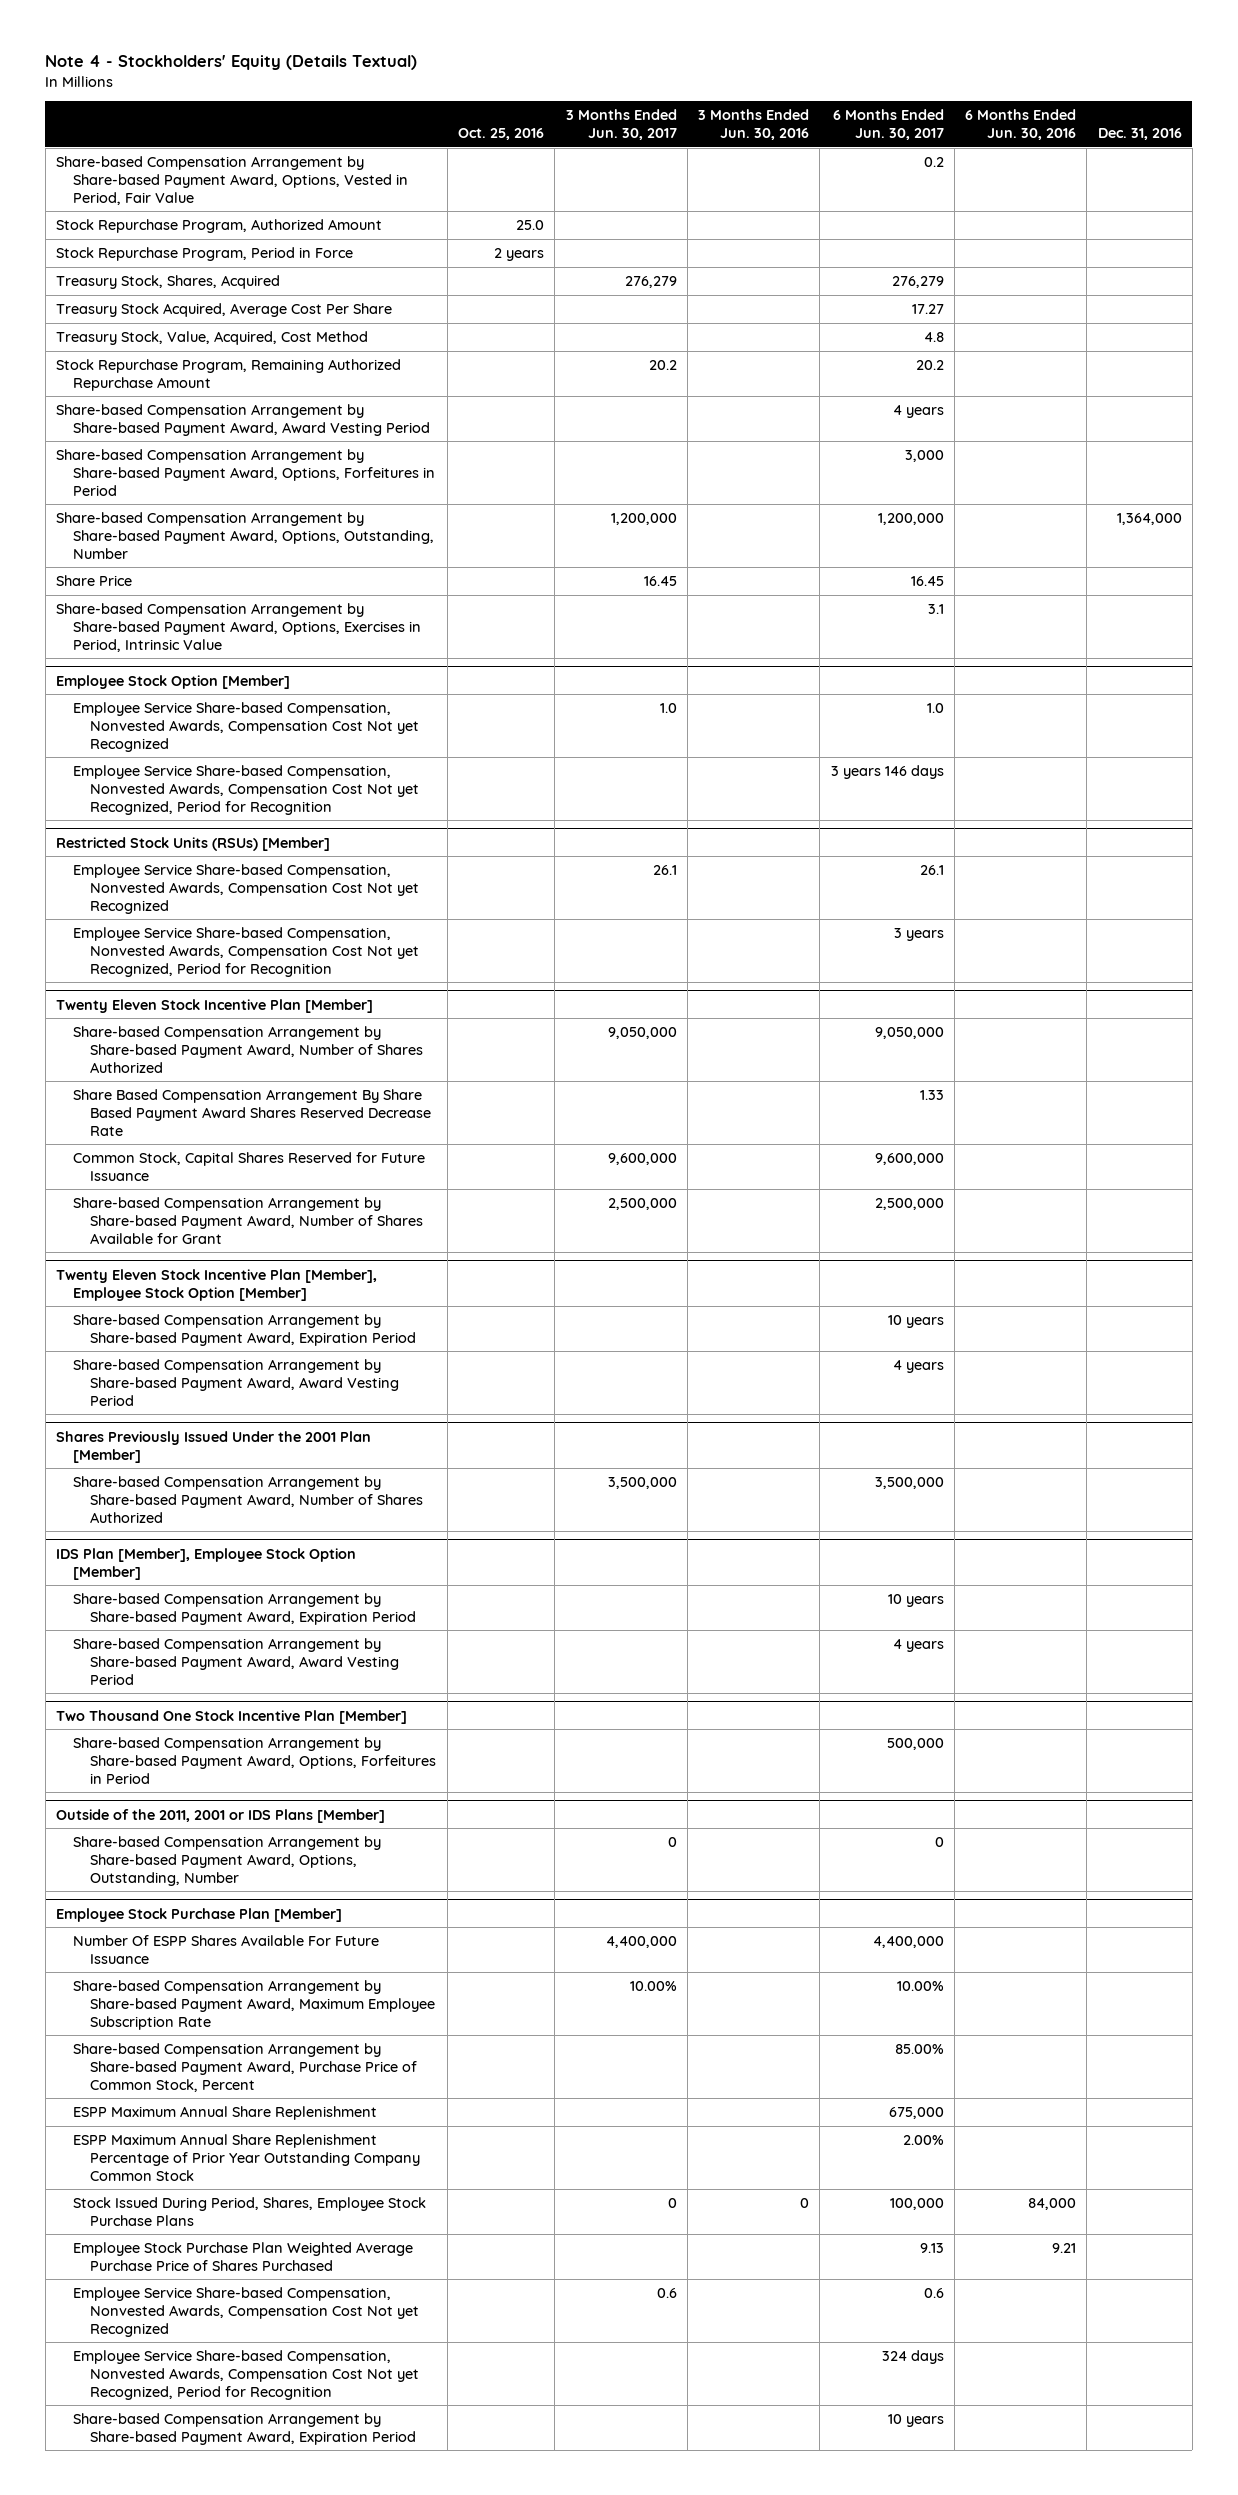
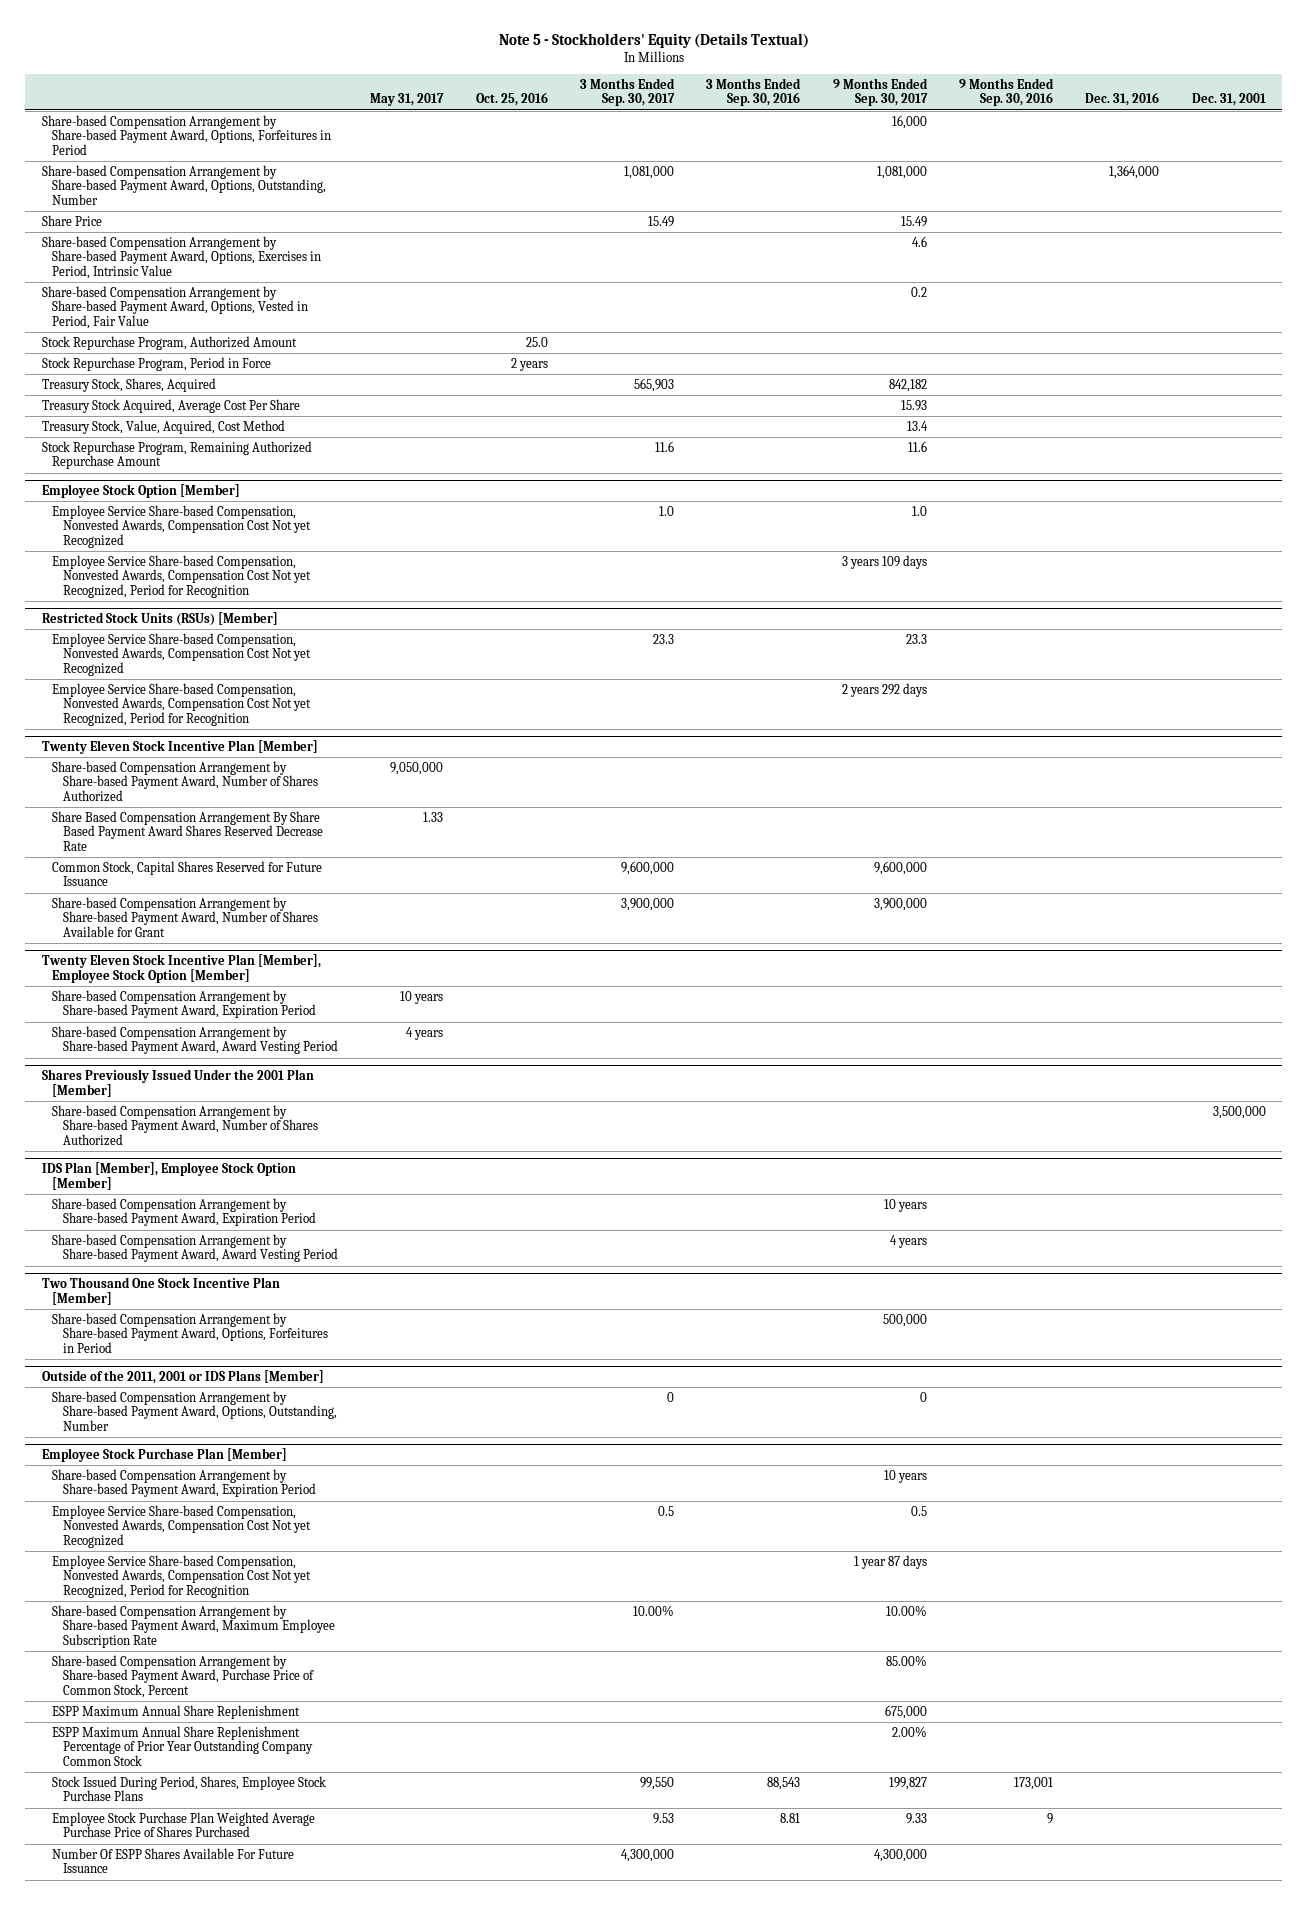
[45,55,418,71] Note 4 - Stockholders' Equity (Details Textual) -> [498,32,809,48] Note 5 - Stockholders' Equity (Details Textual)
[565,109,677,141] 3 Months Ended Jun. 30, 2017 -> none
[698,109,810,141] 3 Months Ended Jun. 30, 2016 -> none
[832,109,944,141] 6 Months Ended Jun. 30, 2017 -> none
[965,109,1077,141] 6 Months Ended Jun. 30, 2016 -> none
none -> [370,93,445,107] May 31, 2017
none -> [579,77,675,107] 3 Months Ended Sep. 30, 2017
none -> [706,77,802,107] 3 Months Ended Sep. 30, 2016
none -> [832,77,928,107] 9 Months Ended Sep. 30, 2017
none -> [959,77,1055,107] 9 Months Ended Sep. 30, 2016
none -> [1191,93,1266,107] Dec. 31, 2001
[55,448,436,496] Share-based Compensation Arrangement by Share-based Payment Award, Options, Forfeitures in Period -> [41,114,332,156] Share-based Compensation Arrangement by Share-based Payment Award, Options, Forfeitures in Period
[55,511,435,559] Share-based Compensation Arrangement by Share-based Payment Award, Options, Outstanding, Number -> [41,164,327,206] Share-based Compensation Arrangement by Share-based Payment Award, Options, Outstanding, Number
[55,574,132,586] Share Price -> [41,214,102,226] Share Price
[55,602,422,652] Share-based Compensation Arrangement by Share-based Payment Award, Options, Exercises in Period, Intrinsic Value -> [41,235,322,280] Share-based Compensation Arrangement by Share-based Payment Award, Options, Exercises in Period, Intrinsic Value
[55,403,431,436] Share-based Compensation Arrangement by Share-based Payment Award, Award Vesting Period -> none
[73,2412,417,2445] Share-based Compensation Arrangement by Share-based Payment Award, Expiration Period -> [52,1468,316,1498] Share-based Compensation Arrangement by Share-based Payment Award, Expiration Period
[73,2286,420,2337] Employee Service Share-based Compensation, Nonvested Awards, Compensation Cost Not yet Recognized -> [52,1504,311,1549] Employee Service Share-based Compensation, Nonvested Awards, Compensation Cost Not yet Recognized
[73,2349,420,2400] Employee Service Share-based Compensation, Nonvested Awards, Compensation Cost Not yet Recognized, Period for Recognition -> [52,1554,311,1599] Employee Service Share-based Compensation, Nonvested Awards, Compensation Cost Not yet Recognized, Period for Recognition
[73,1934,380,1964] Number Of ESPP Shares Available For Future Issuance -> [52,1847,295,1874] Number Of ESPP Shares Available For Future Issuance

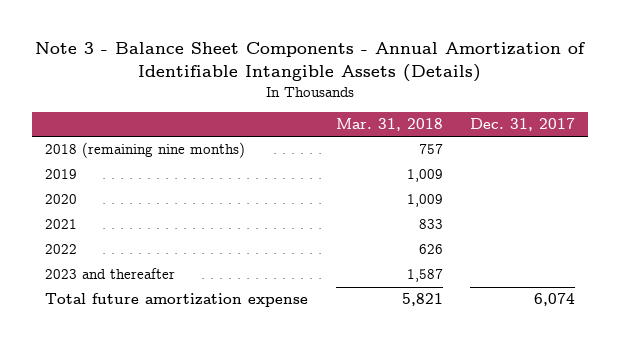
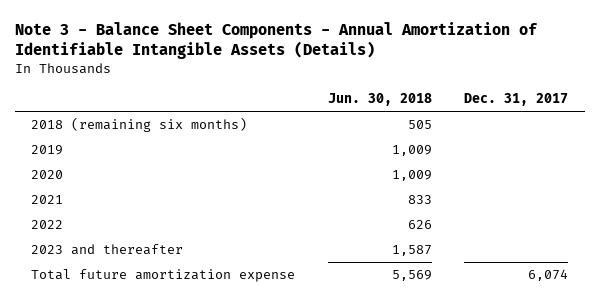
[335,118,443,132] Mar. 31, 2018 -> none
none -> [327,93,432,107] Jun. 30, 2018
[45,142,246,159] 2018 (remaining nine months) -> [31,117,248,133] 2018 (remaining six months)

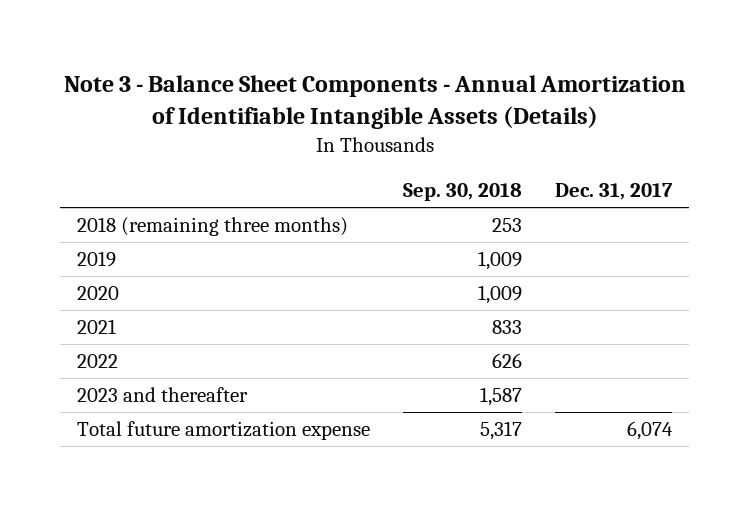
[327,93,432,107] Jun. 30, 2018 -> none
none -> [403,182,523,201] Sep. 30, 2018
[31,117,248,133] 2018 (remaining six months) -> [76,217,348,237] 2018 (remaining three months)

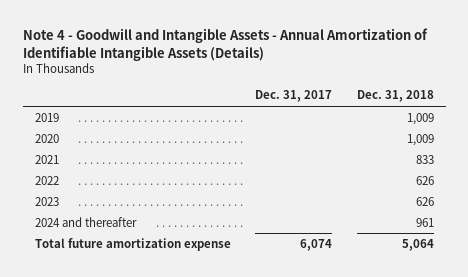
[63,75,686,130] Note 3 - Balance Sheet Components - Annual Amortization of Identifiable Intangible Assets (Details) -> [22,28,428,61] Note 4 - Goodwill and Intangible Assets - Annual Amortization of Identifiable Intangible Assets (Details)
[403,182,523,201] Sep. 30, 2018 -> none
none -> [356,90,434,103] Dec. 31, 2018
[76,217,348,237] 2018 (remaining three months) -> none
none -> [34,196,59,206] 2023
[76,387,248,403] 2023 and thereafter -> [34,216,137,227] 2024 and thereafter

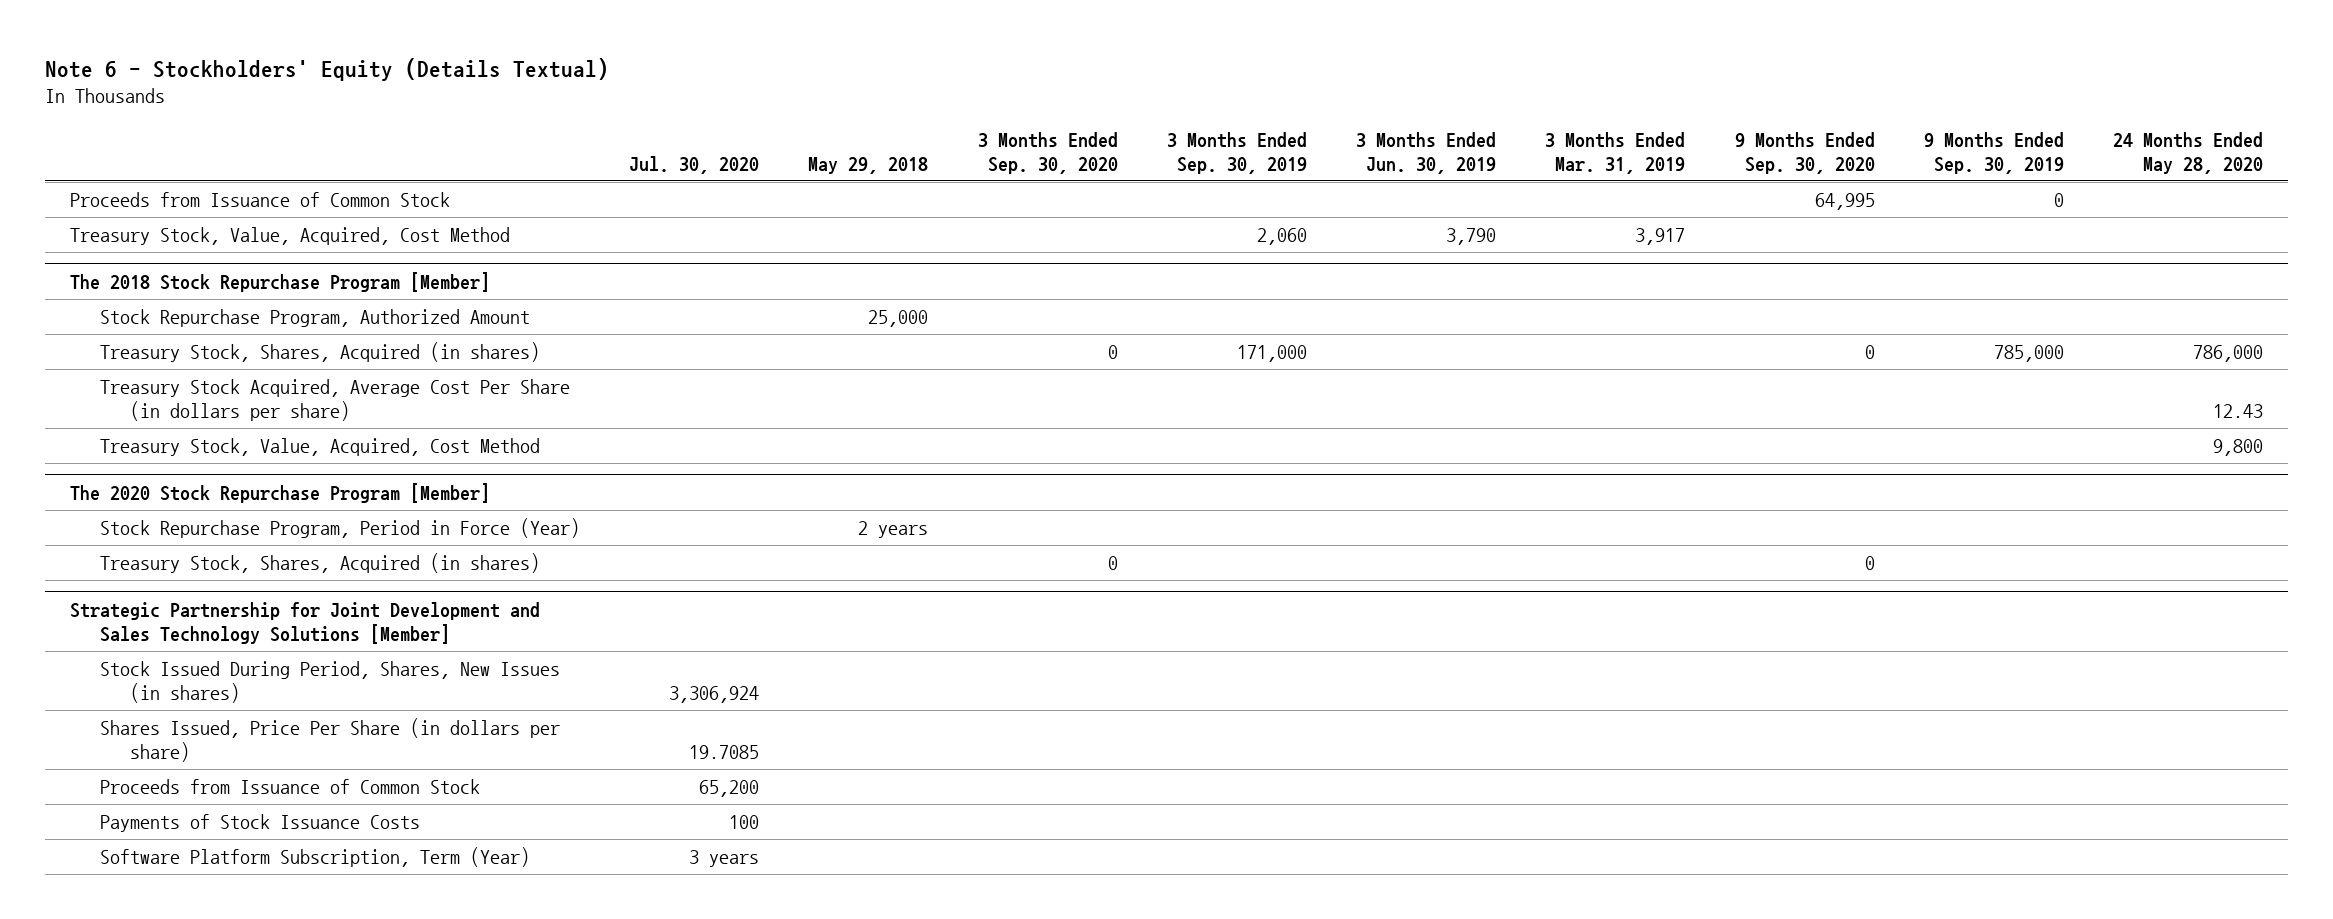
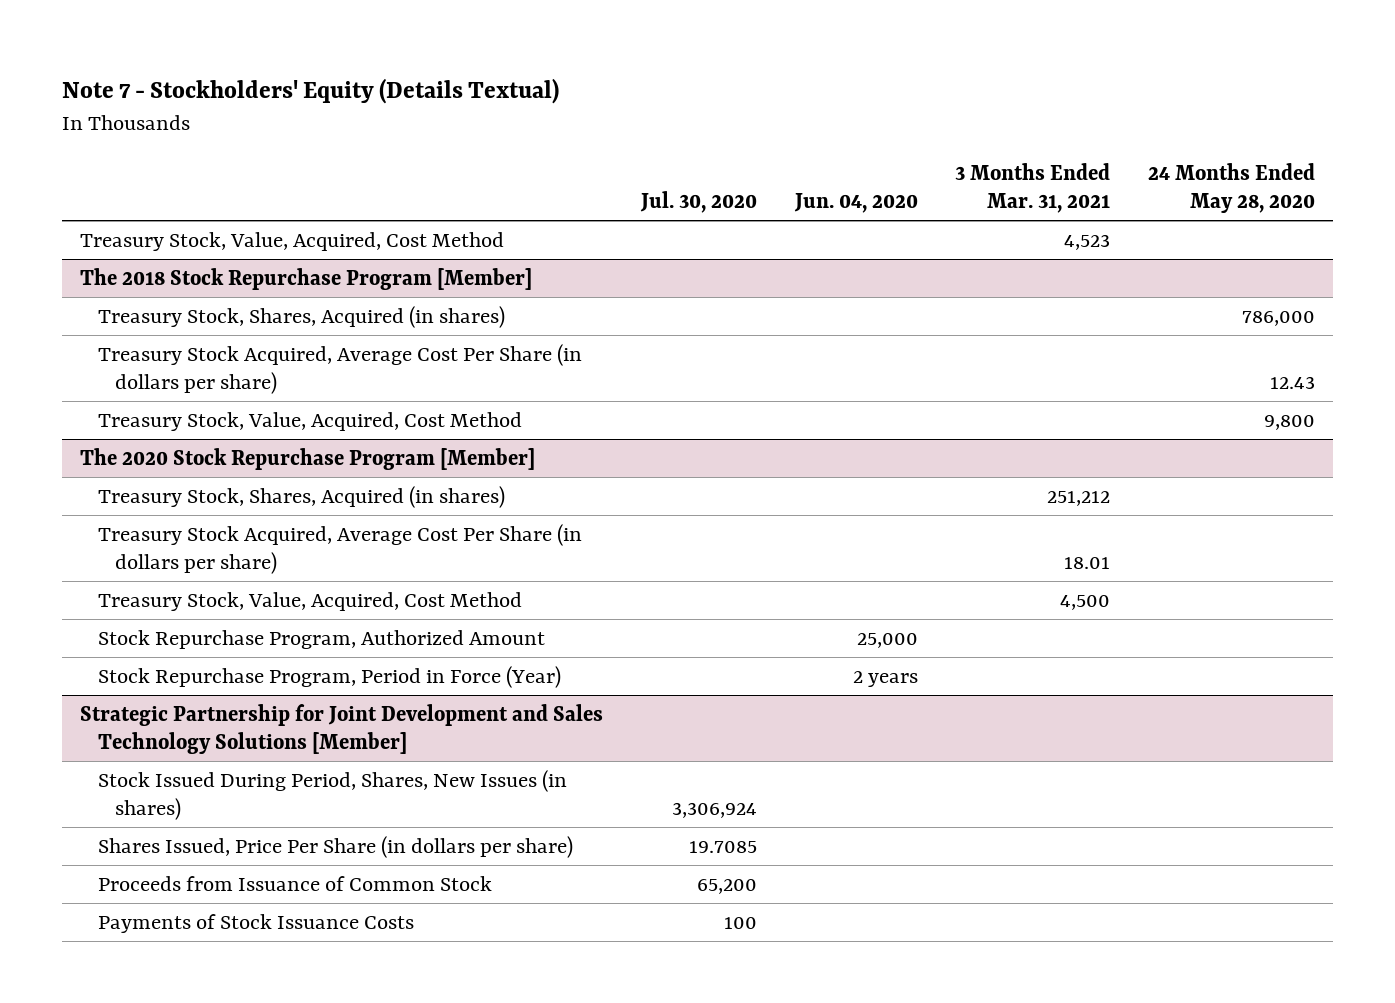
[45,57,610,81] Note 6 - Stockholders' Equity (Details Textual) -> [61,78,559,105] Note 7 - Stockholders' Equity (Details Textual)
[808,156,929,174] May 29, 2018 -> none
[977,131,1118,174] 3 Months Ended Sep. 30, 2020 -> none
[1166,131,1307,174] 3 Months Ended Sep. 30, 2019 -> none
[1356,131,1497,174] 3 Months Ended Jun. 30, 2019 -> none
[1545,131,1686,174] 3 Months Ended Mar. 31, 2019 -> none
[1734,131,1875,174] 9 Months Ended Sep. 30, 2020 -> none
[1923,131,2064,174] 9 Months Ended Sep. 30, 2019 -> none
none -> [793,192,918,213] Jun. 04, 2020
none -> [955,162,1111,213] 3 Months Ended Mar. 31, 2021
[69,191,450,207] Proceeds from Issuance of Common Stock -> none
[99,308,530,327] Stock Repurchase Program, Authorized Amount -> none
none -> [97,523,582,574] Treasury Stock Acquired, Average Cost Per Share (in dollars per share)
none -> [97,591,522,611] Treasury Stock, Value, Acquired, Cost Method
none -> [97,629,545,649] Stock Repurchase Program, Authorized Amount
[99,517,580,538] Stock Repurchase Program, Period in Force (Year) -> [97,665,561,688] Stock Repurchase Program, Period in Force (Year)
[99,846,530,867] Software Platform Subscription, Term (Year) -> none

